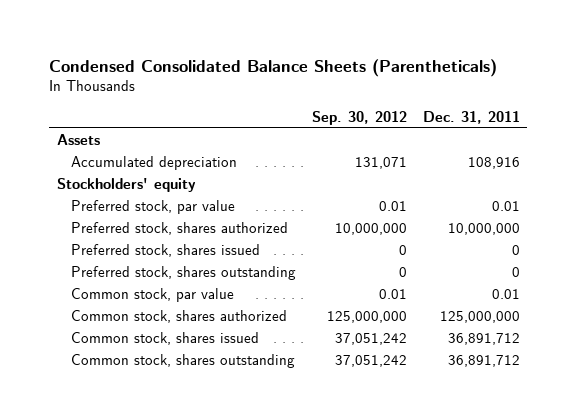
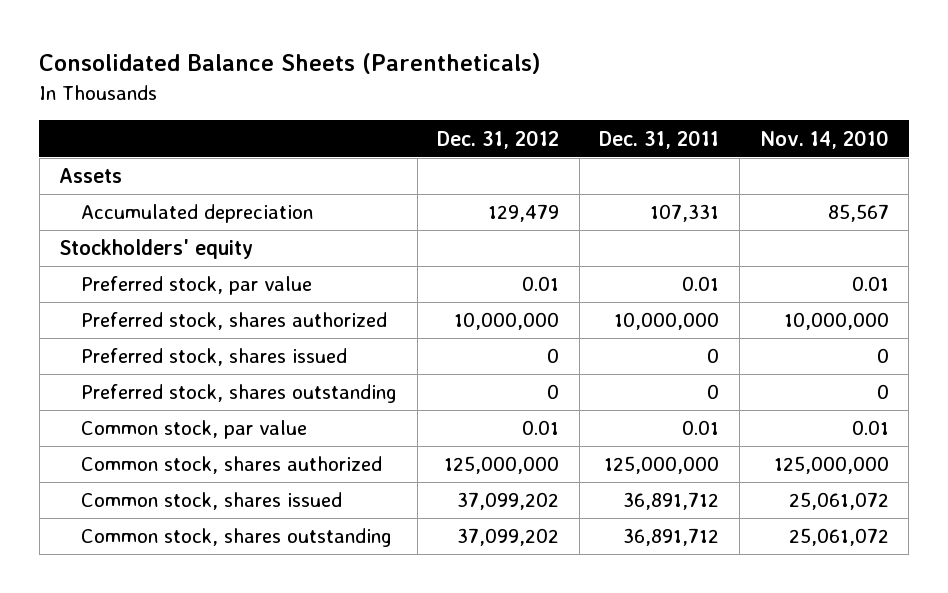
[49,58,498,77] Condensed Consolidated Balance Sheets (Parentheticals) -> [39,53,542,75] Consolidated Balance Sheets (Parentheticals)
[311,111,407,126] Sep. 30, 2012 -> none
none -> [437,129,560,149] Dec. 31, 2012
none -> [759,129,889,149] Nov. 14, 2010
[467,157,520,170] 108,916 -> [650,204,720,223] 107,331

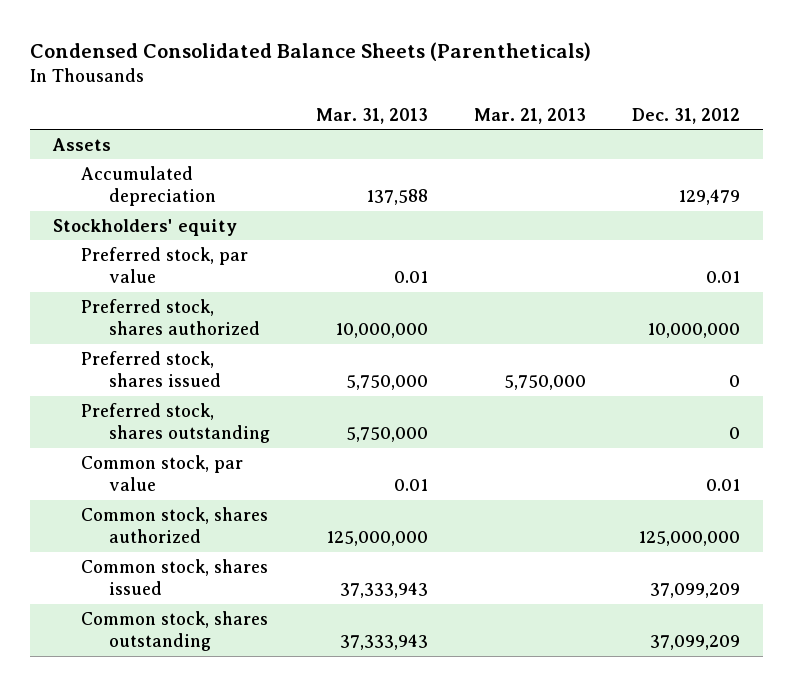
[39,53,542,75] Consolidated Balance Sheets (Parentheticals) -> [29,41,591,61] Condensed Consolidated Balance Sheets (Parentheticals)
[599,129,720,149] Dec. 31, 2011 -> none
[759,129,889,149] Nov. 14, 2010 -> none
none -> [315,107,428,124] Mar. 31, 2013
none -> [473,107,586,124] Mar. 21, 2013
[457,492,560,511] 37,099,202 -> [649,583,740,599] 37,099,209
[457,528,560,547] 37,099,202 -> [649,635,740,651] 37,099,209

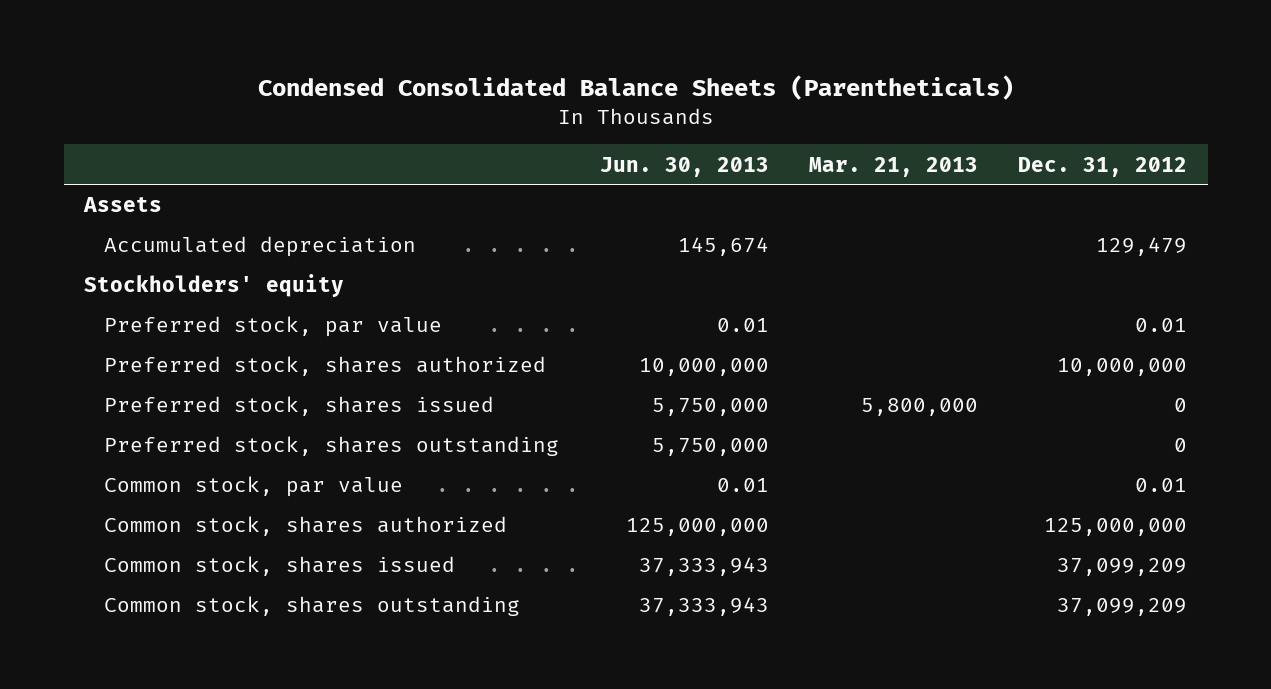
[315,107,428,124] Mar. 31, 2013 -> none
none -> [599,156,769,177] Jun. 30, 2013
[503,375,586,391] 5,750,000 -> [861,398,979,417] 5,800,000

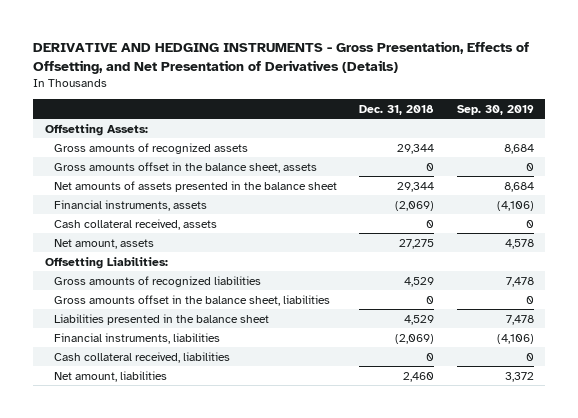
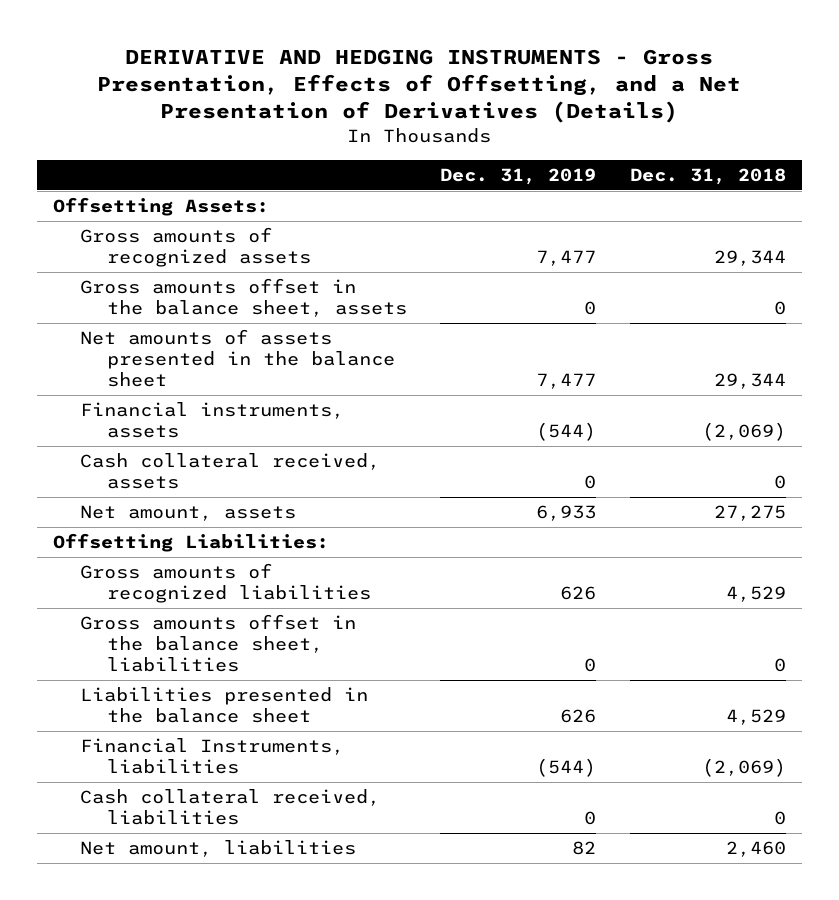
[33,41,530,74] DERIVATIVE AND HEDGING INSTRUMENTS - Gross Presentation, Effects of Offsetting, and Net Presentation of Derivatives (Details) -> [97,48,742,124] DERIVATIVE AND HEDGING INSTRUMENTS - Gross Presentation, Effects of Offsetting, and a Net Presentation of Derivatives (Details)
[456,105,534,116] Sep. 30, 2019 -> none
none -> [440,167,597,185] Dec. 31, 2019
[53,332,220,344] Financial instruments, liabilities -> [80,738,345,775] Financial Instruments, liabilities

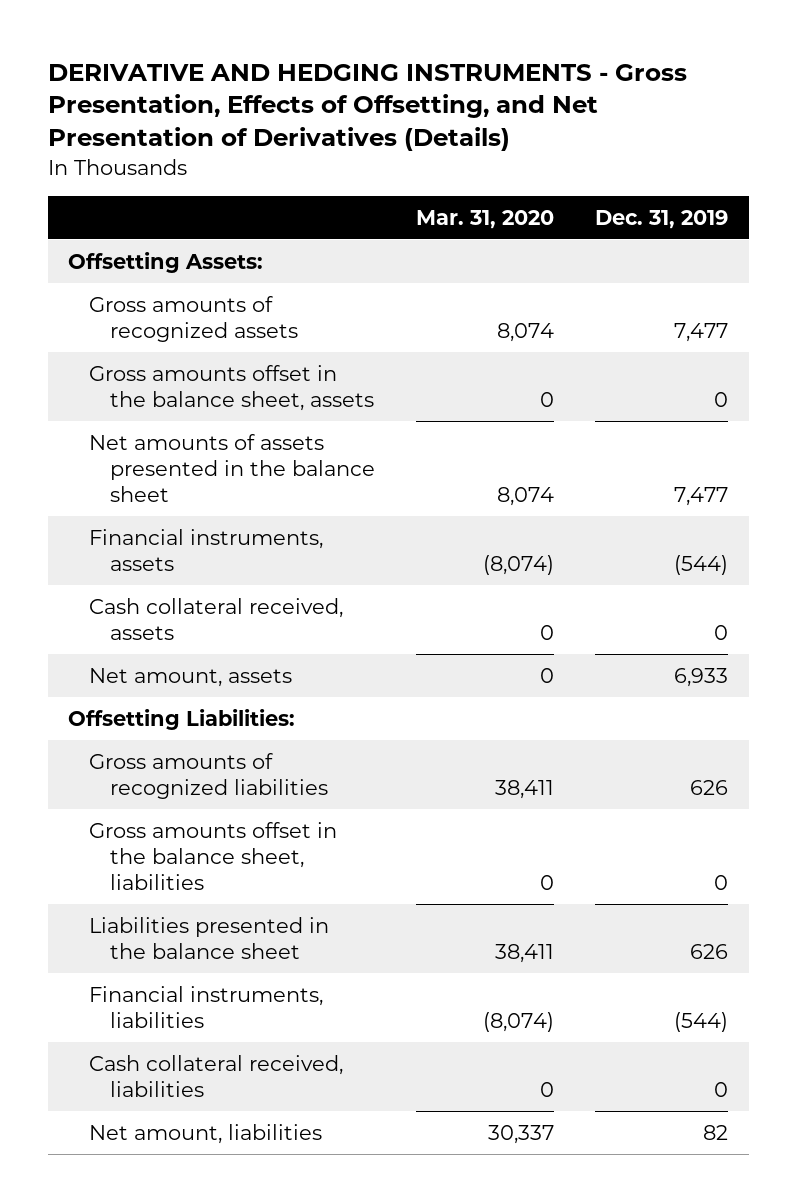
[97,48,742,124] DERIVATIVE AND HEDGING INSTRUMENTS - Gross Presentation, Effects of Offsetting, and a Net Presentation of Derivatives (Details) -> [47,63,687,152] DERIVATIVE AND HEDGING INSTRUMENTS - Gross Presentation, Effects of Offsetting, and Net Presentation of Derivatives (Details)
[629,167,786,185] Dec. 31, 2018 -> none
none -> [415,209,554,229] Mar. 31, 2020
[80,738,345,775] Financial Instruments, liabilities -> [88,985,323,1029] Financial instruments, liabilities

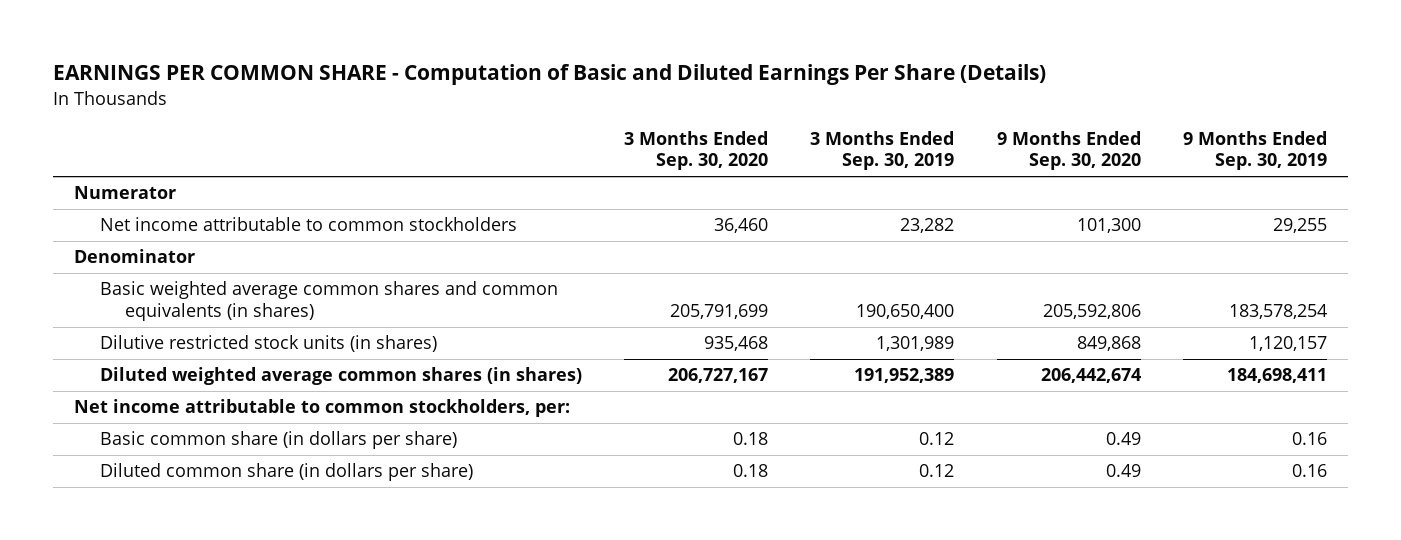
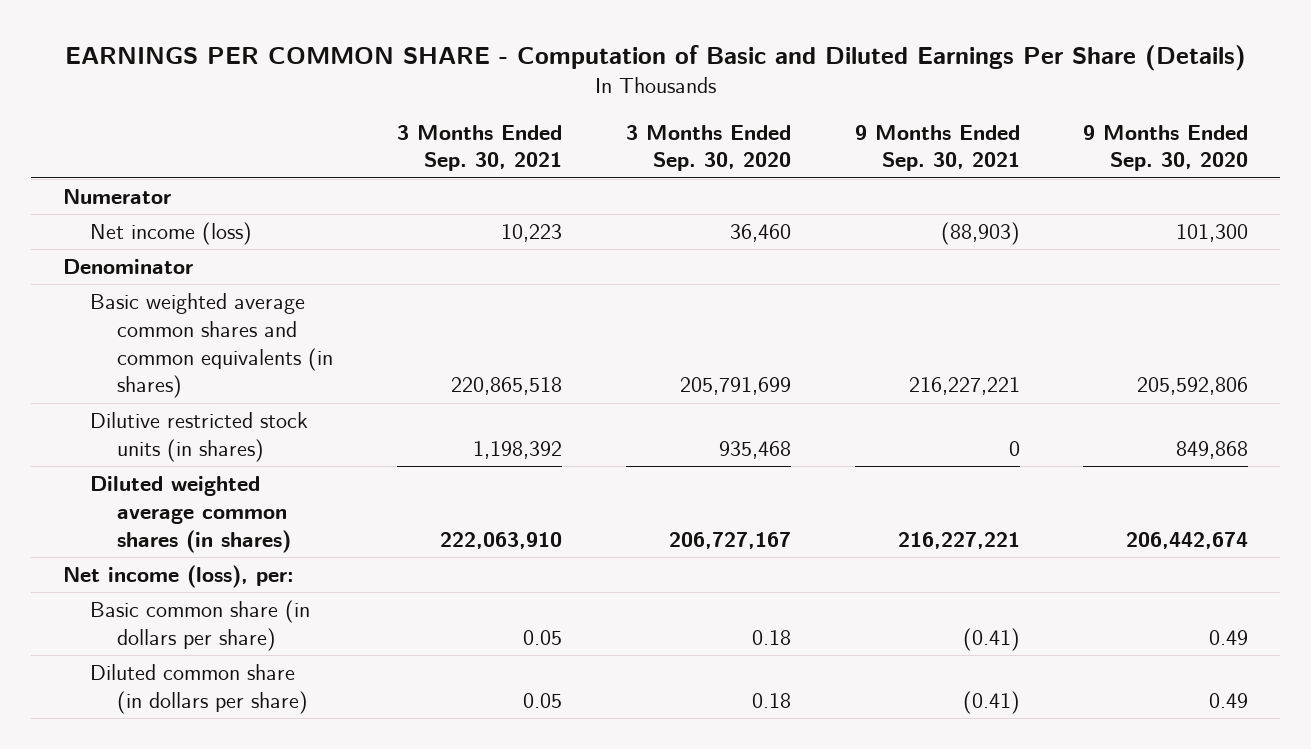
[810,130,955,171] 3 Months Ended Sep. 30, 2019 -> none
[1183,130,1328,171] 9 Months Ended Sep. 30, 2019 -> none
none -> [396,124,562,172] 3 Months Ended Sep. 30, 2021
none -> [854,124,1020,172] 9 Months Ended Sep. 30, 2021
[99,217,517,232] Net income attributable to common stockholders -> [90,222,253,246] Net income (loss)
[73,399,570,418] Net income attributable to common stockholders, per: -> [62,565,294,589] Net income (loss), per:

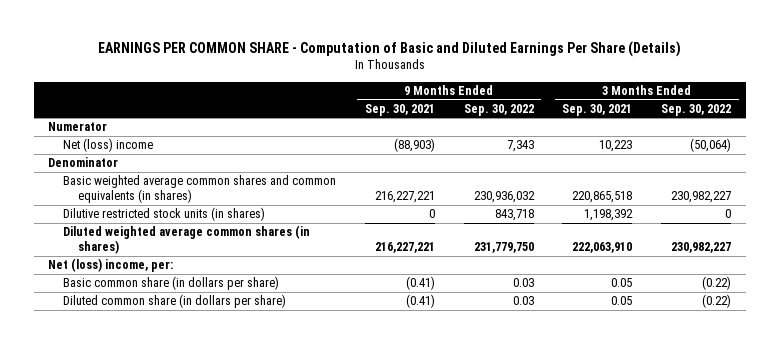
[625,124,791,172] 3 Months Ended Sep. 30, 2020 -> none
[1083,124,1249,172] 9 Months Ended Sep. 30, 2020 -> none
none -> [463,103,534,116] Sep. 30, 2022
none -> [661,103,732,116] Sep. 30, 2022
[90,222,253,246] Net income (loss) -> [62,138,153,153] Net (loss) income
[62,565,294,589] Net income (loss), per: -> [48,258,174,273] Net (loss) income, per:

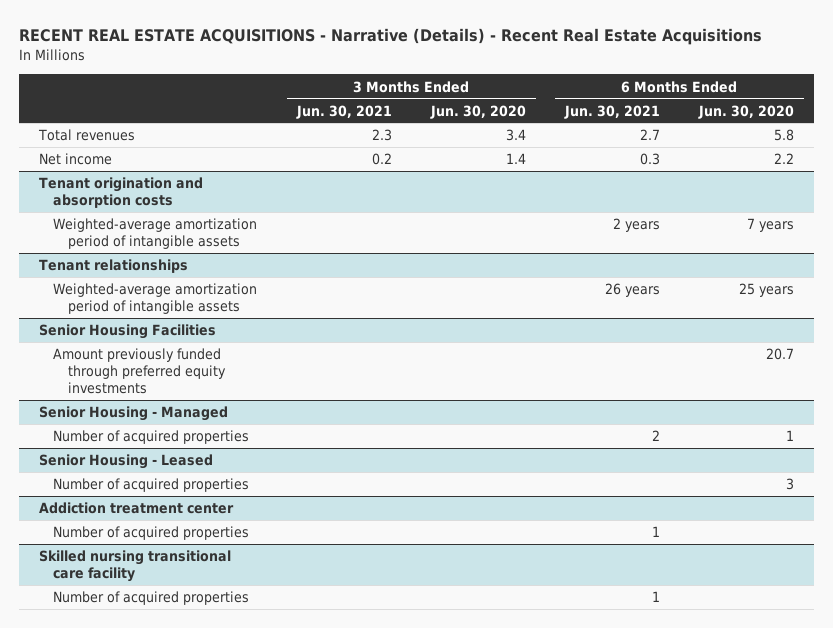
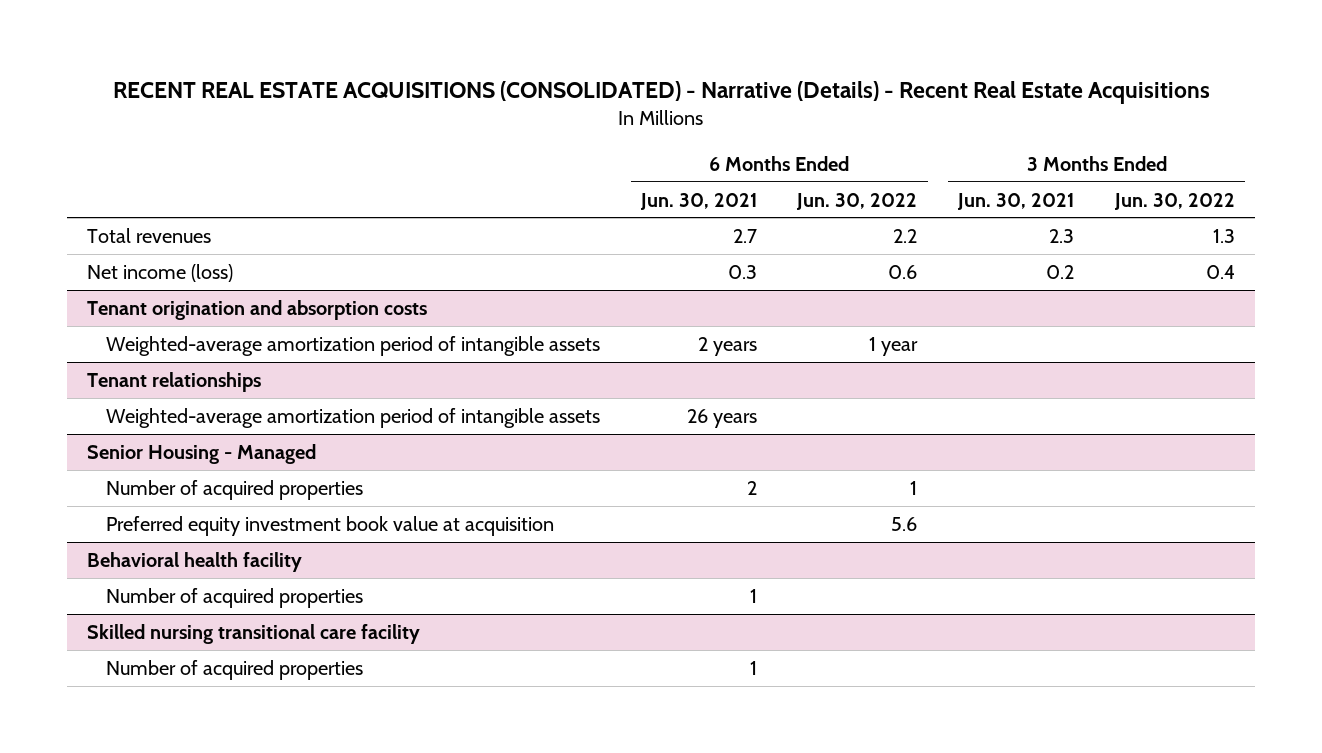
[19,28,763,46] RECENT REAL ESTATE ACQUISITIONS - Narrative (Details) - Recent Real Estate Acquisitions -> [113,81,1211,105] RECENT REAL ESTATE ACQUISITIONS (CONSOLIDATED) - Narrative (Details) - Recent Real Estate Acquisitions
[429,104,526,119] Jun. 30, 2020 -> none
[698,104,795,119] Jun. 30, 2020 -> none
none -> [796,192,918,210] Jun. 30, 2022
none -> [1113,192,1235,210] Jun. 30, 2022
[38,153,112,166] Net income -> [87,264,234,283] Net income (loss)
[38,324,216,340] Senior Housing Facilities -> none
[53,348,227,394] Amount previously funded through preferred equity investments -> none
[53,478,250,493] Number of acquired properties -> none
[38,502,234,515] Addiction treatment center -> none
none -> [106,516,555,537] Preferred equity investment book value at acquisition
[38,454,213,470] Senior Housing - Leased -> [87,552,303,573] Behavioral health facility

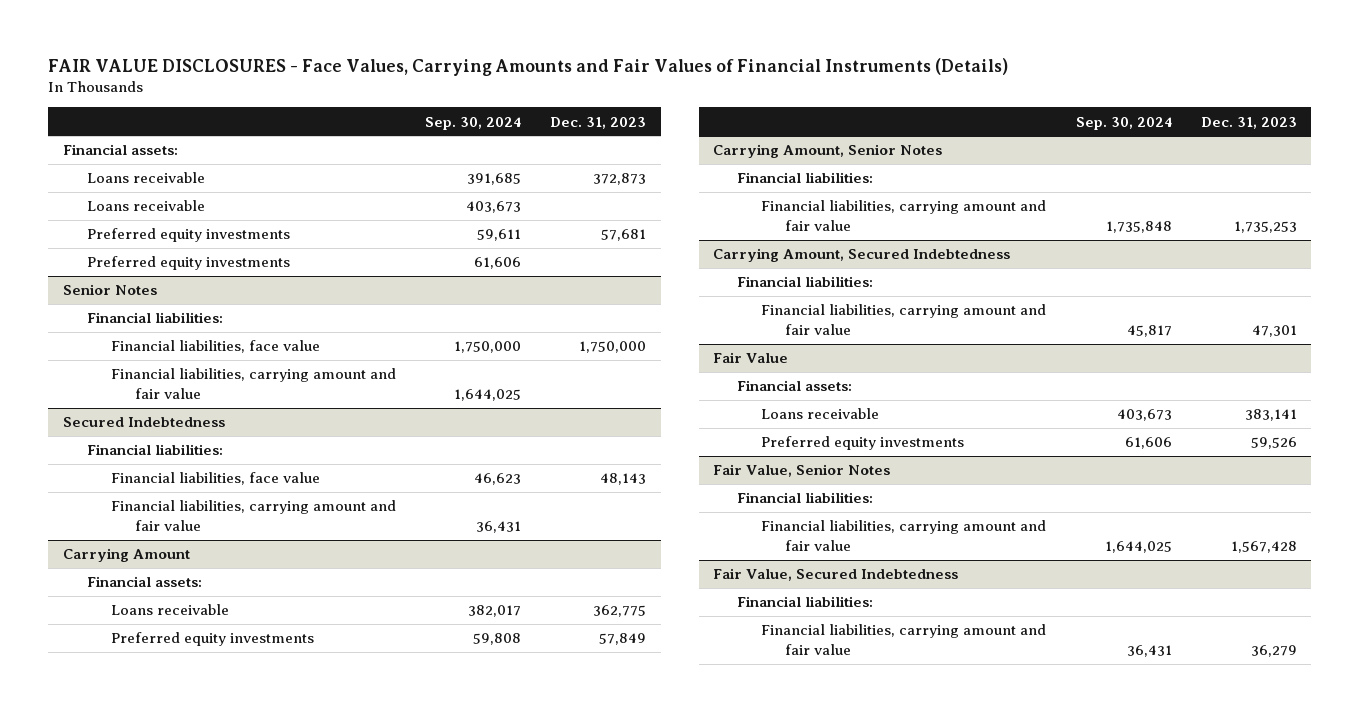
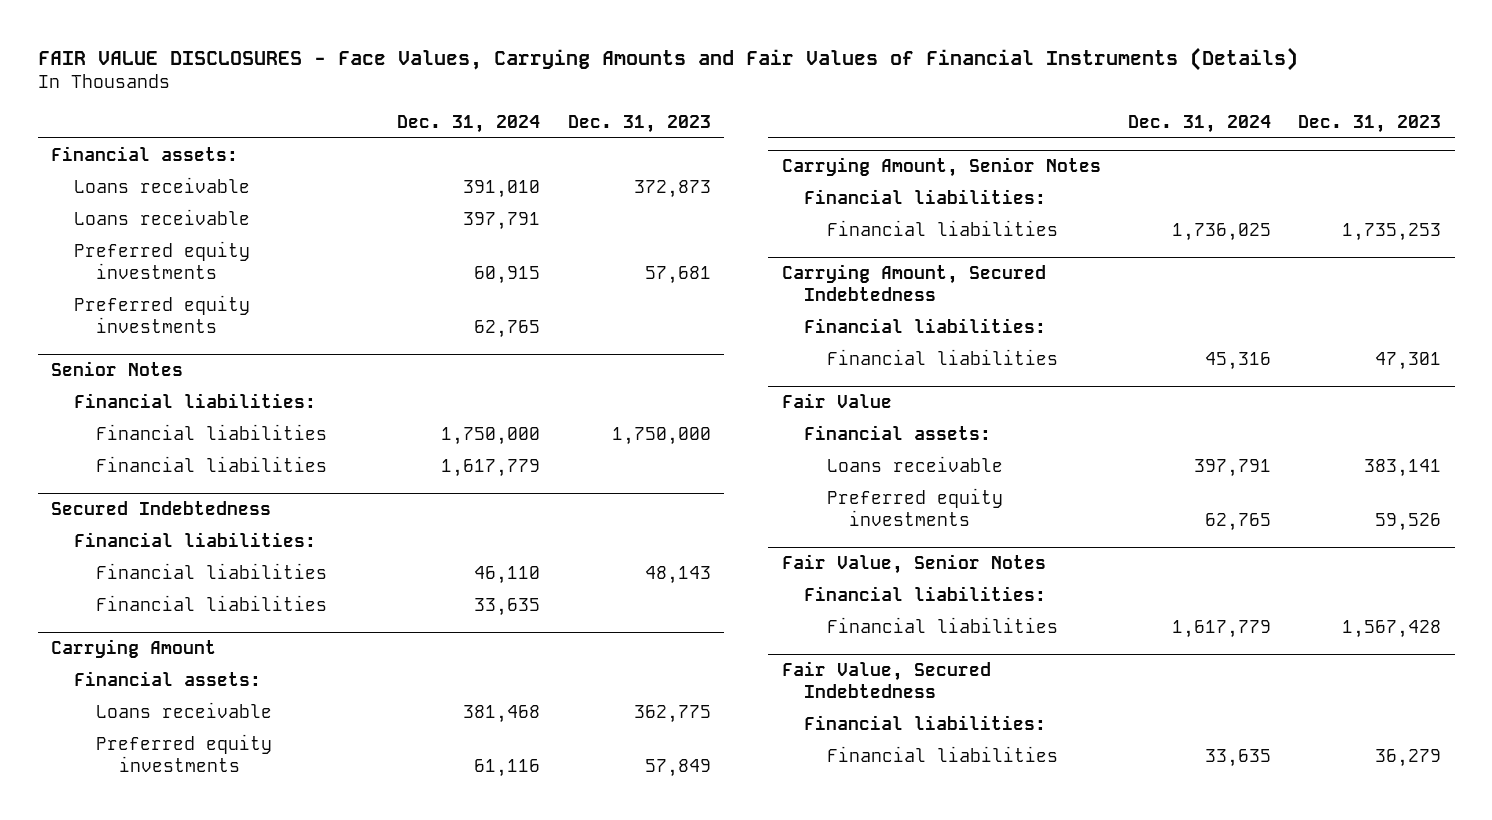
[425,116,522,130] Sep. 30, 2024 -> none
none -> [397,114,541,133] Dec. 31, 2024
[111,340,321,354] Financial liabilities, face value -> [96,424,328,441] Financial liabilities
[111,368,397,399] Financial liabilities, carrying amount and fair value -> [96,456,328,473] Financial liabilities
[111,472,321,486] Financial liabilities, face value -> [96,563,328,580] Financial liabilities
[111,500,397,531] Financial liabilities, carrying amount and fair value -> [96,595,328,612] Financial liabilities
[761,200,1047,231] Financial liabilities, carrying amount and fair value -> [826,220,1058,237] Financial liabilities
[761,304,1047,335] Financial liabilities, carrying amount and fair value -> [826,349,1058,366] Financial liabilities
[761,520,1047,551] Financial liabilities, carrying amount and fair value -> [826,617,1058,634] Financial liabilities
[761,624,1047,655] Financial liabilities, carrying amount and fair value -> [826,746,1058,763] Financial liabilities

